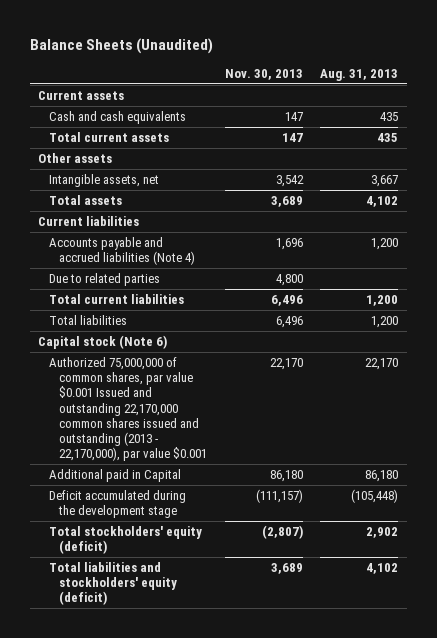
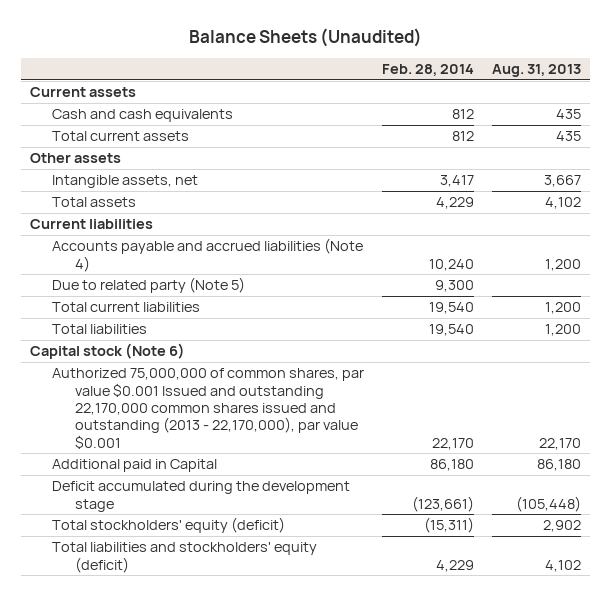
[224,68,303,80] Nov. 30, 2013 -> none
none -> [382,64,475,77] Feb. 28, 2014
[48,273,160,287] Due to related parties -> [52,277,246,294] Due to related party (Note 5)

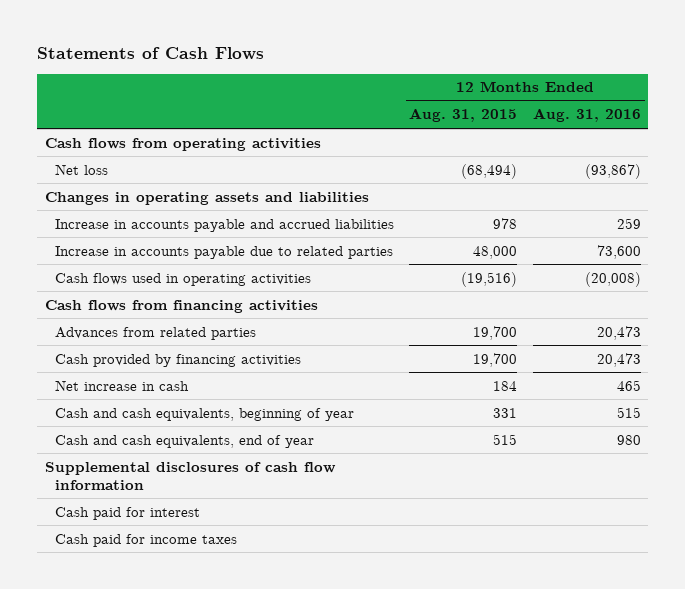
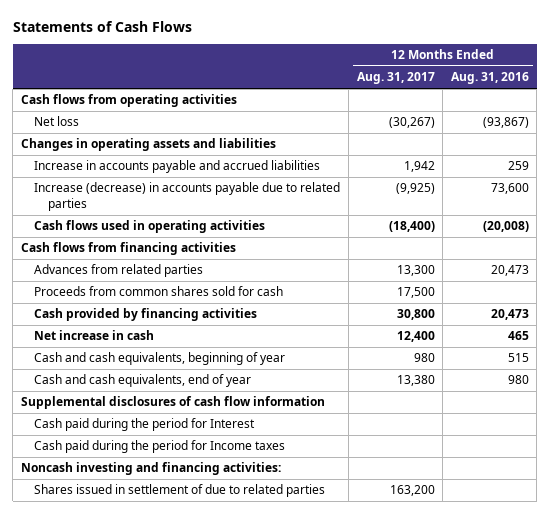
[409,108,518,123] Aug. 31, 2015 -> none
none -> [356,72,435,85] Aug. 31, 2017
[54,245,393,259] Increase in accounts payable due to related parties -> [34,182,341,212] Increase (decrease) in accounts payable due to related parties
none -> [34,286,284,297] Proceeds from common shares sold for cash
[54,506,200,520] Cash paid for interest -> [34,418,256,432] Cash paid during the period for Interest
[54,533,237,547] Cash paid for income taxes -> [34,440,286,454] Cash paid during the period for Income taxes
none -> [20,462,281,476] Noncash investing and financing activities:
none -> [34,484,326,498] Shares issued in settlement of due to related parties

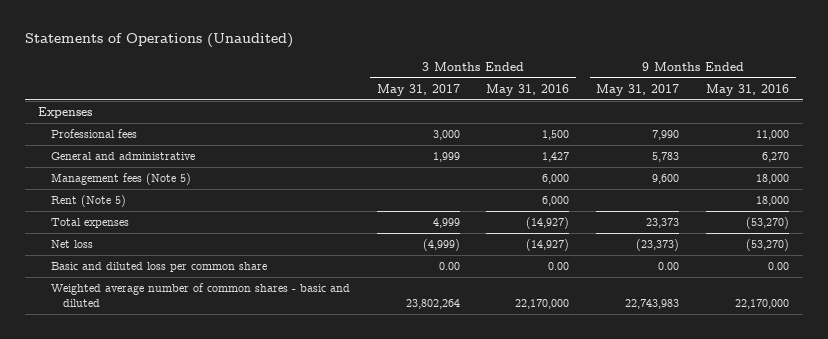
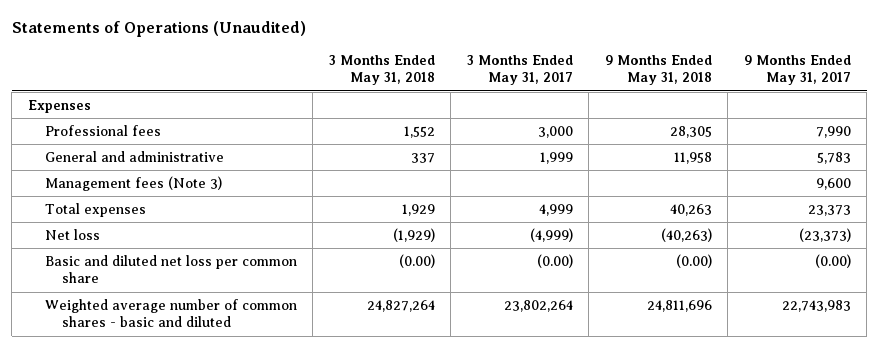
[486,83,570,96] May 31, 2016 -> none
[706,83,790,96] May 31, 2016 -> none
none -> [328,54,435,86] 3 Months Ended May 31, 2018
none -> [604,54,712,86] 9 Months Ended May 31, 2018
[50,195,126,208] Rent (Note 5) -> none
[50,173,191,186] Management fees (Note 5) -> [44,175,222,191] Management fees (Note 3)
[50,262,267,273] Basic and diluted loss per common share -> [44,254,297,284] Basic and diluted net loss per common share
[438,262,460,271] 0.00 -> [536,253,573,268] (0.00)
[658,262,680,271] 0.00 -> [814,253,851,268] (0.00)

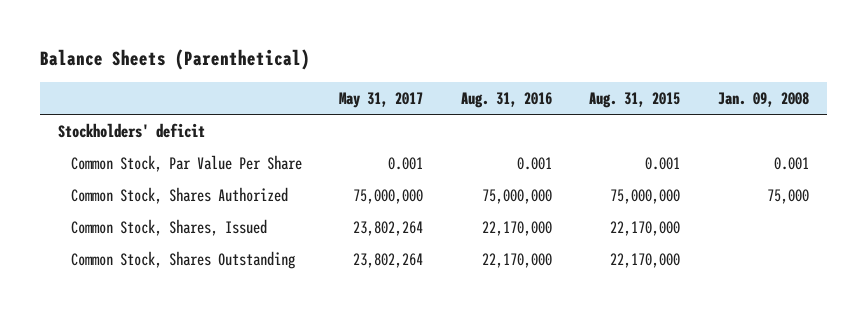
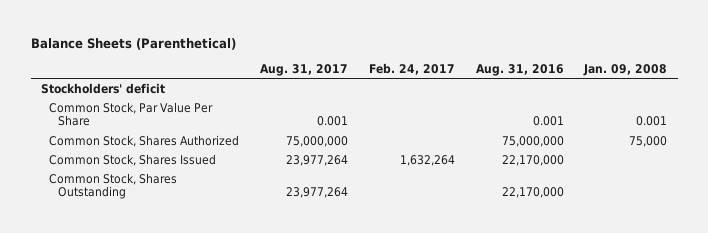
[339,91,424,108] May 31, 2017 -> none
[589,91,681,108] Aug. 31, 2015 -> none
none -> [260,63,349,76] Aug. 31, 2017
none -> [368,62,455,75] Feb. 24, 2017
[71,218,268,236] Common Stock, Shares, Issued -> [49,153,217,166] Common Stock, Shares Issued

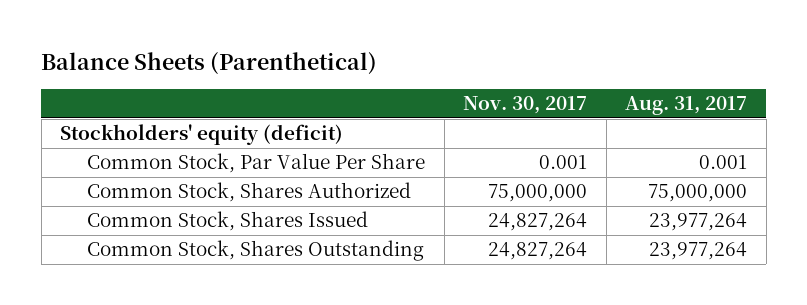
[368,62,455,75] Feb. 24, 2017 -> none
[475,63,564,76] Aug. 31, 2016 -> none
[583,63,668,76] Jan. 09, 2008 -> none
none -> [463,96,588,115] Nov. 30, 2017
[40,82,165,94] Stockholders' deficit -> [60,124,344,146] Stockholders' equity (deficit)

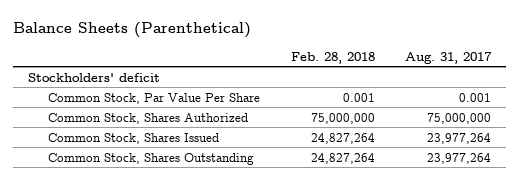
[463,96,588,115] Nov. 30, 2017 -> none
none -> [290,51,375,64] Feb. 28, 2018
[60,124,344,146] Stockholders' equity (deficit) -> [28,72,161,82] Stockholders' deficit

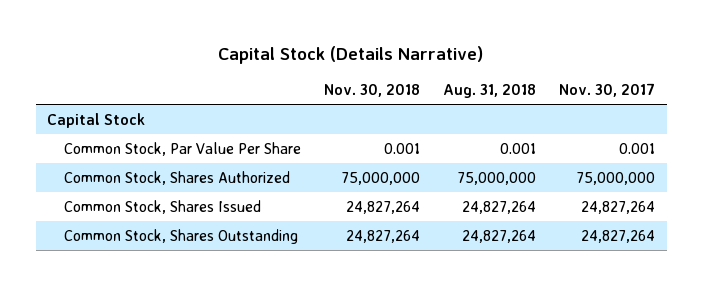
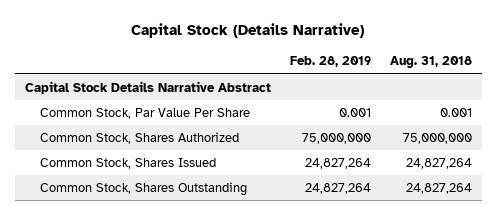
[324,84,421,98] Nov. 30, 2018 -> none
[559,83,656,98] Nov. 30, 2017 -> none
none -> [289,56,371,68] Feb. 28, 2019
[47,112,146,128] Capital Stock -> [24,81,271,95] Capital Stock Details Narrative Abstract

